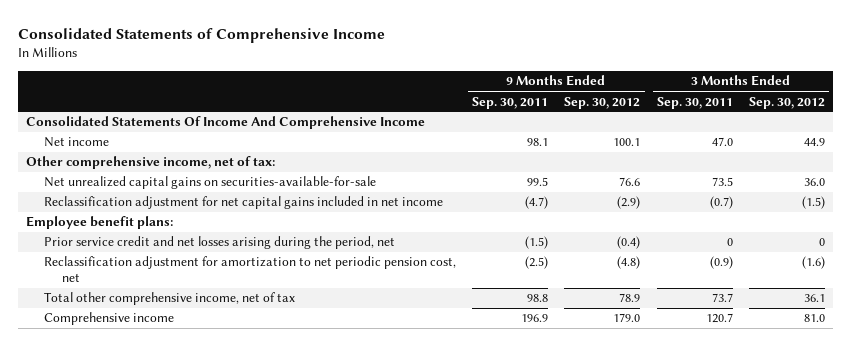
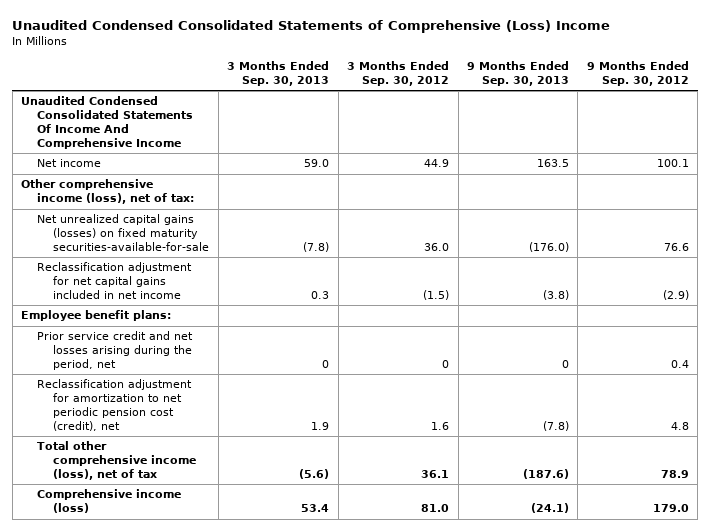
[17,27,385,43] Consolidated Statements of Comprehensive Income -> [12,19,611,33] Unaudited Condensed Consolidated Statements of Comprehensive (Loss) Income
[472,96,549,109] Sep. 30, 2011 -> none
[656,96,733,109] Sep. 30, 2011 -> none
none -> [227,61,330,87] 3 Months Ended Sep. 30, 2013
none -> [467,61,570,87] 9 Months Ended Sep. 30, 2013
[25,116,425,130] Consolidated Statements Of Income And Comprehensive Income -> [21,96,194,150] Unaudited Condensed Consolidated Statements Of Income And Comprehensive Income
[25,156,275,170] Other comprehensive income, net of tax: -> [21,179,195,205] Other comprehensive income (loss), net of tax:
[44,176,377,190] Net unrealized capital gains on securities-available-for-sale -> [37,214,210,252] Net unrealized capital gains (losses) on fixed maturity securities-available-for-sale
[617,236,641,250] (0.4) -> [670,360,689,369] 0.4
[44,256,457,283] Reclassification adjustment for amortization to net periodic pension cost, net -> [37,379,193,432] Reclassification adjustment for amortization to net periodic pension cost (credit), net
[617,256,641,270] (4.8) -> [670,422,689,431] 4.8
[801,256,825,270] (1.6) -> [431,422,450,431] 1.6
[44,292,296,306] Total other comprehensive income, net of tax -> [37,441,197,481] Total other comprehensive income (loss), net of tax
[44,312,175,326] Comprehensive income -> [37,489,182,514] Comprehensive income (loss)

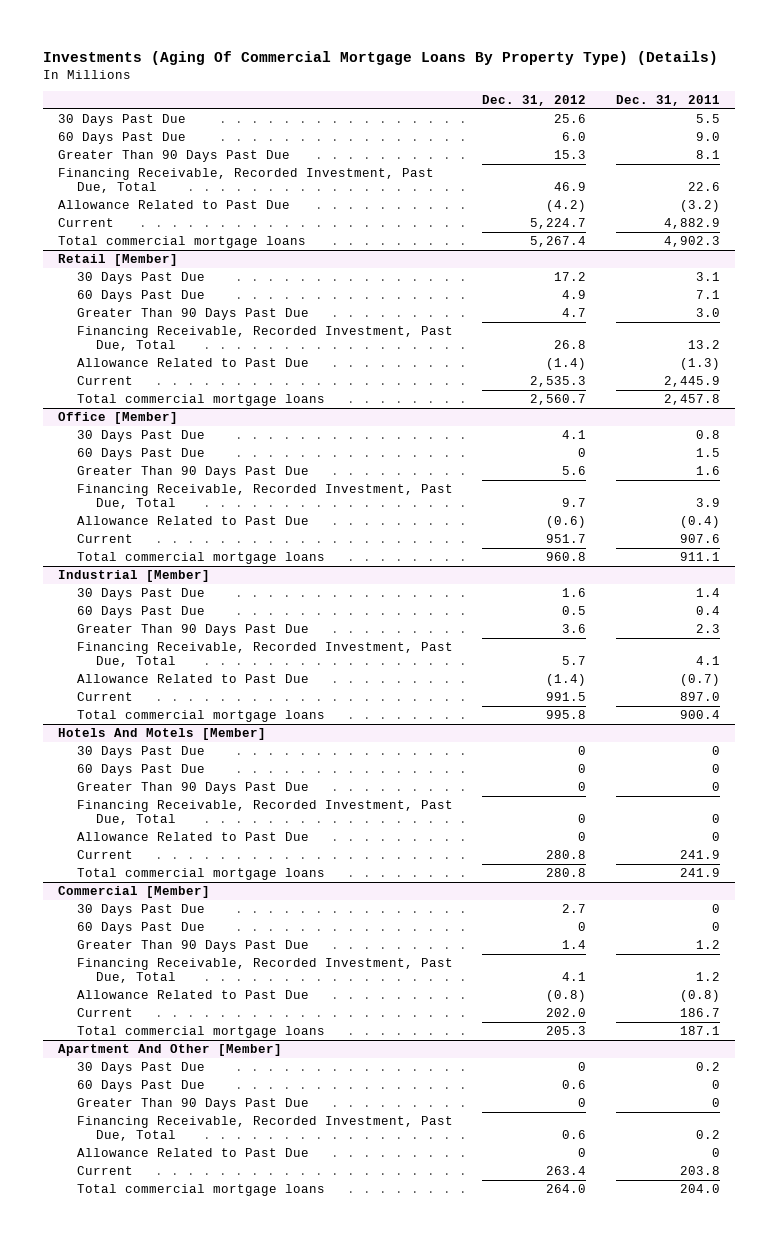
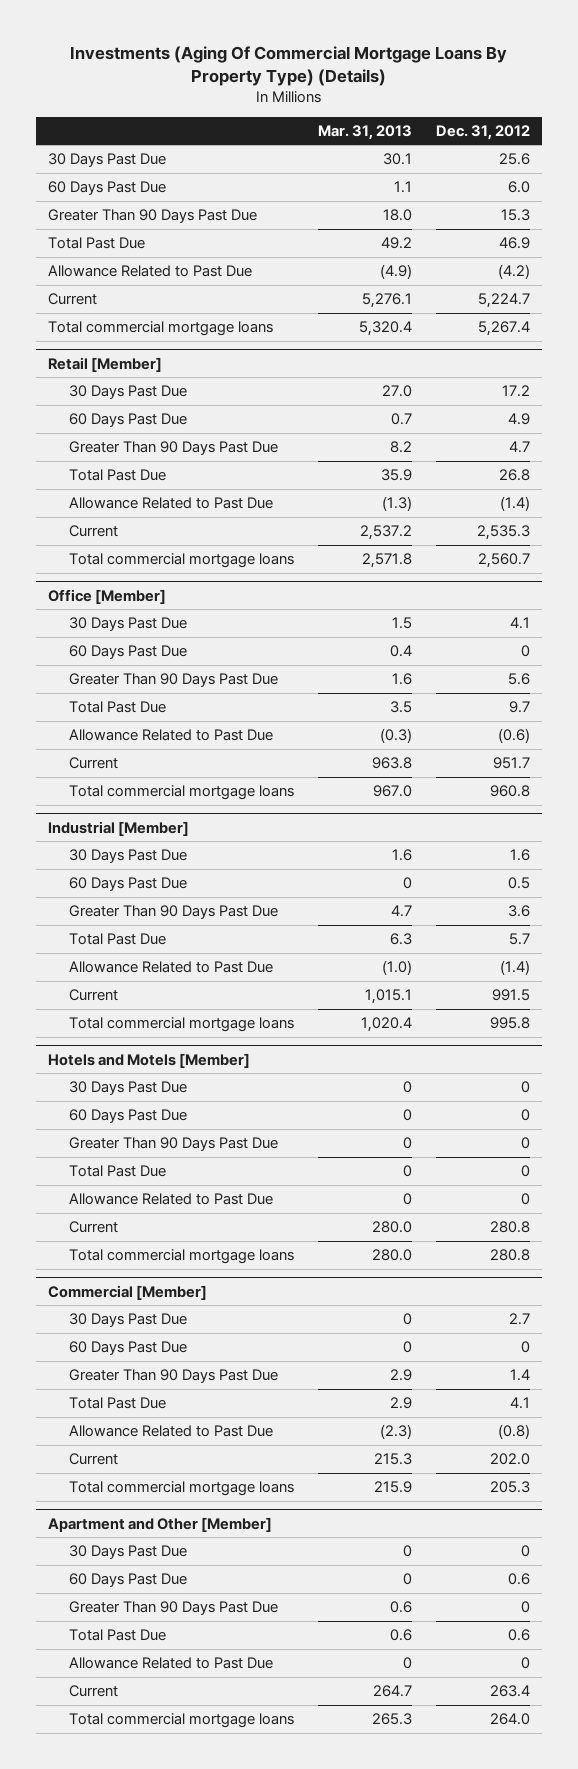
[615,95,720,107] Dec. 31, 2011 -> none
none -> [317,124,412,140] Mar. 31, 2013
[57,167,434,194] Financing Receivable, Recorded Investment, Past Due, Total -> [48,237,146,250] Total Past Due
[76,325,453,352] Financing Receivable, Recorded Investment, Past Due, Total -> [68,469,166,482] Total Past Due
[76,483,453,510] Financing Receivable, Recorded Investment, Past Due, Total -> [68,701,166,714] Total Past Due
[76,641,453,668] Financing Receivable, Recorded Investment, Past Due, Total -> [68,933,166,946] Total Past Due
[57,727,266,740] Hotels And Motels [Member] -> [48,1052,251,1068] Hotels and Motels [Member]
[76,799,453,826] Financing Receivable, Recorded Investment, Past Due, Total -> [68,1165,166,1178] Total Past Due
[76,957,453,984] Financing Receivable, Recorded Investment, Past Due, Total -> [68,1397,166,1410] Total Past Due
[57,1043,282,1056] Apartment And Other [Member] -> [48,1516,273,1532] Apartment and Other [Member]
[76,1115,453,1142] Financing Receivable, Recorded Investment, Past Due, Total -> [68,1629,166,1642] Total Past Due

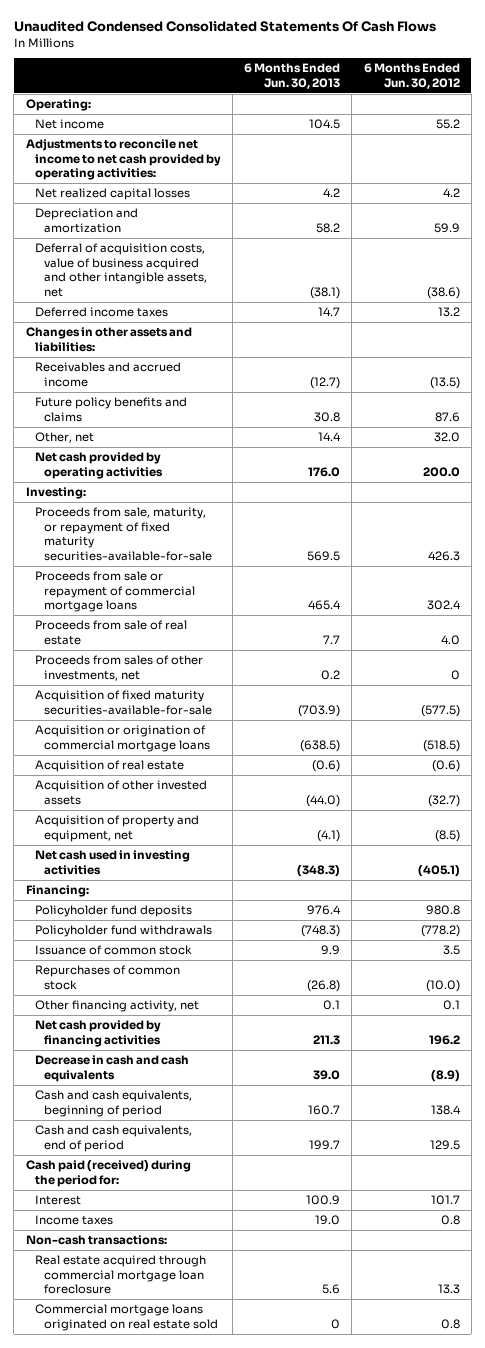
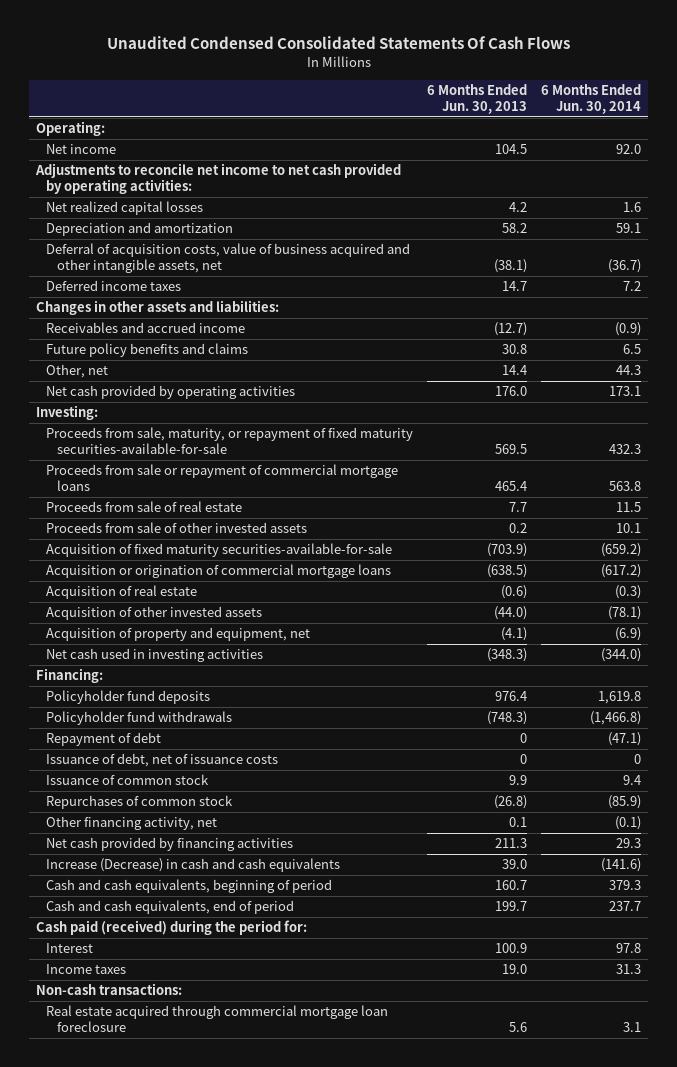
[363,63,460,89] 6 Months Ended Jun. 30, 2012 -> none
none -> [541,84,642,114] 6 Months Ended Jun. 30, 2014
[34,655,203,681] Proceeds from sales of other investments, net -> [46,522,308,534] Proceeds from sale of other invested assets
none -> [46,732,162,747] Repayment of debt
none -> [46,753,279,768] Issuance of debt, net of issuance costs
[34,1055,189,1082] Decrease in cash and cash equivalents -> [46,858,341,873] Increase (Decrease) in cash and cash equivalents
[34,1304,218,1331] Commercial mortgage loans originated on real estate sold -> none

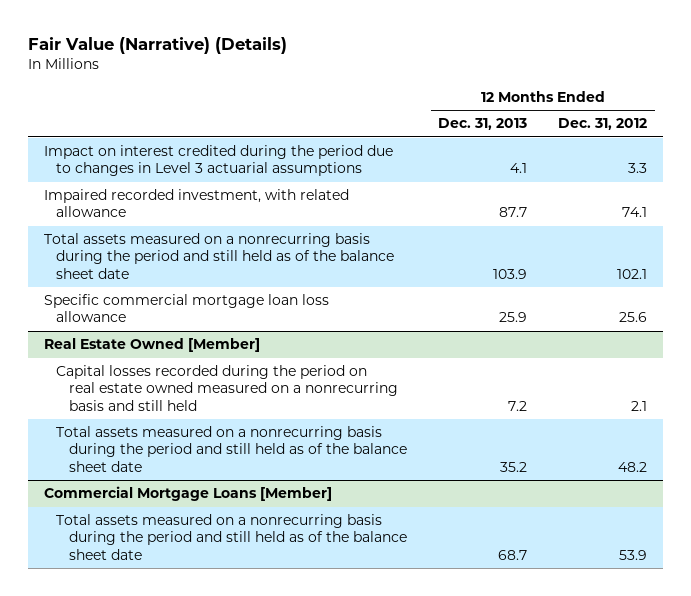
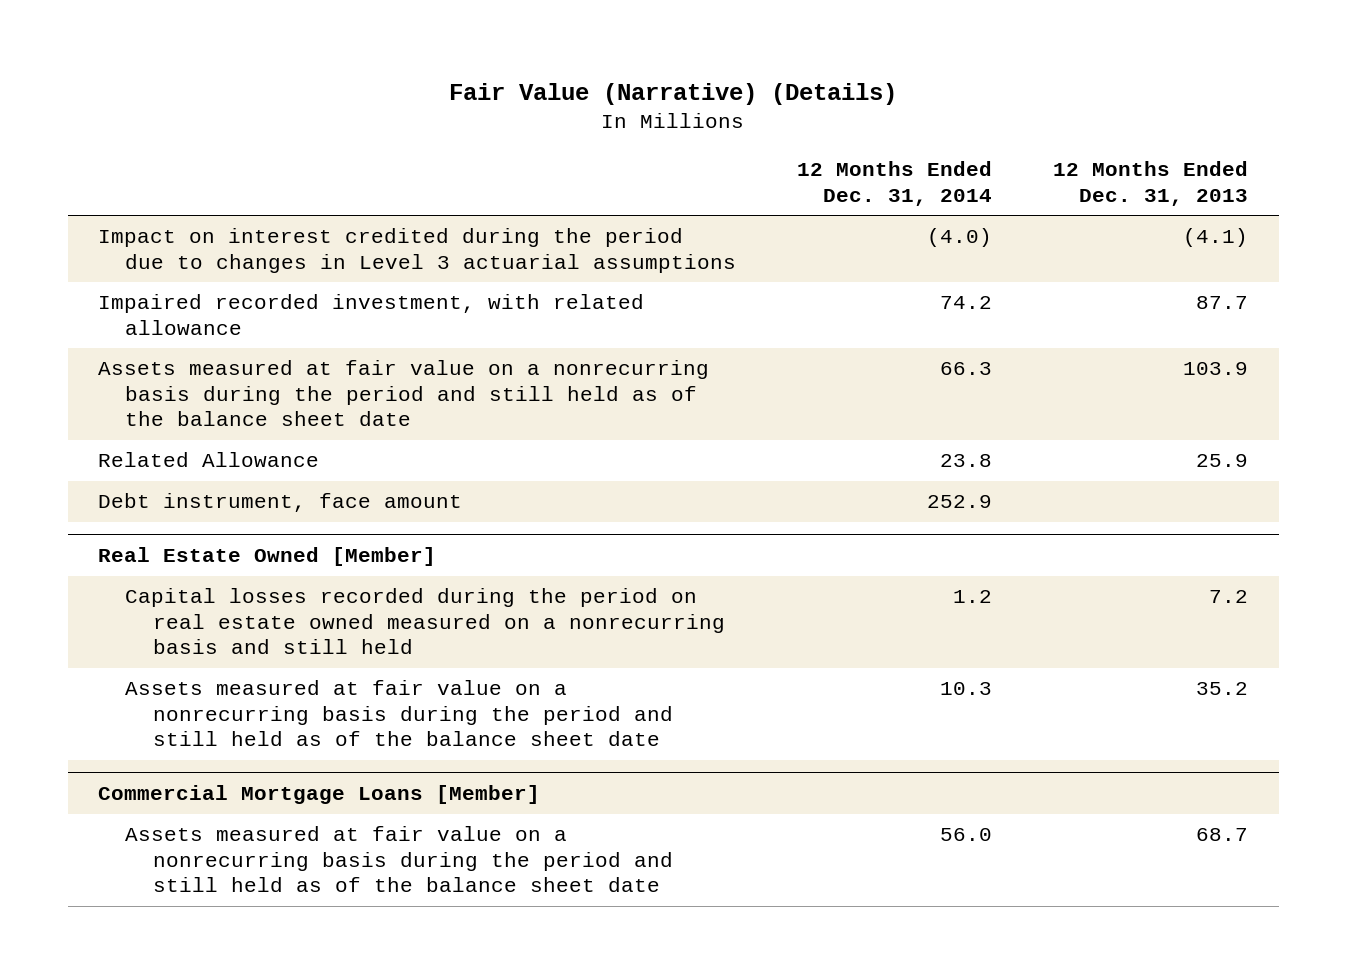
[558,118,648,131] Dec. 31, 2012 -> none
none -> [797,161,993,206] 12 Months Ended Dec. 31, 2014
[510,163,528,174] 4.1 -> [1183,228,1249,248] (4.1)
[43,233,395,279] Total assets measured on a nonrecurring basis during the period and still held as of the balance sheet date -> [98,360,710,427] Assets measured at fair value on a nonrecurring basis during the period and still held as of the balance sheet date
[43,294,329,323] Specific commercial mortgage loan loss allowance -> [98,452,320,468] Related Allowance
none -> [98,493,463,513] Debt instrument, face amount
[56,426,408,472] Total assets measured on a nonrecurring basis during the period and still held as of the balance sheet date -> [125,680,673,747] Assets measured at fair value on a nonrecurring basis during the period and still held as of the balance sheet date
[56,514,408,560] Total assets measured on a nonrecurring basis during the period and still held as of the balance sheet date -> [125,826,673,893] Assets measured at fair value on a nonrecurring basis during the period and still held as of the balance sheet date

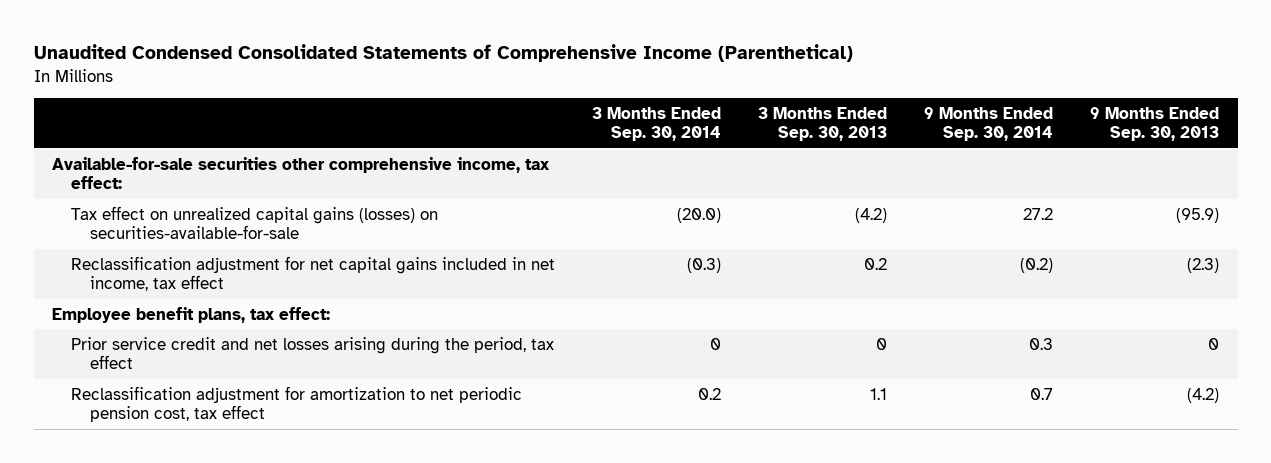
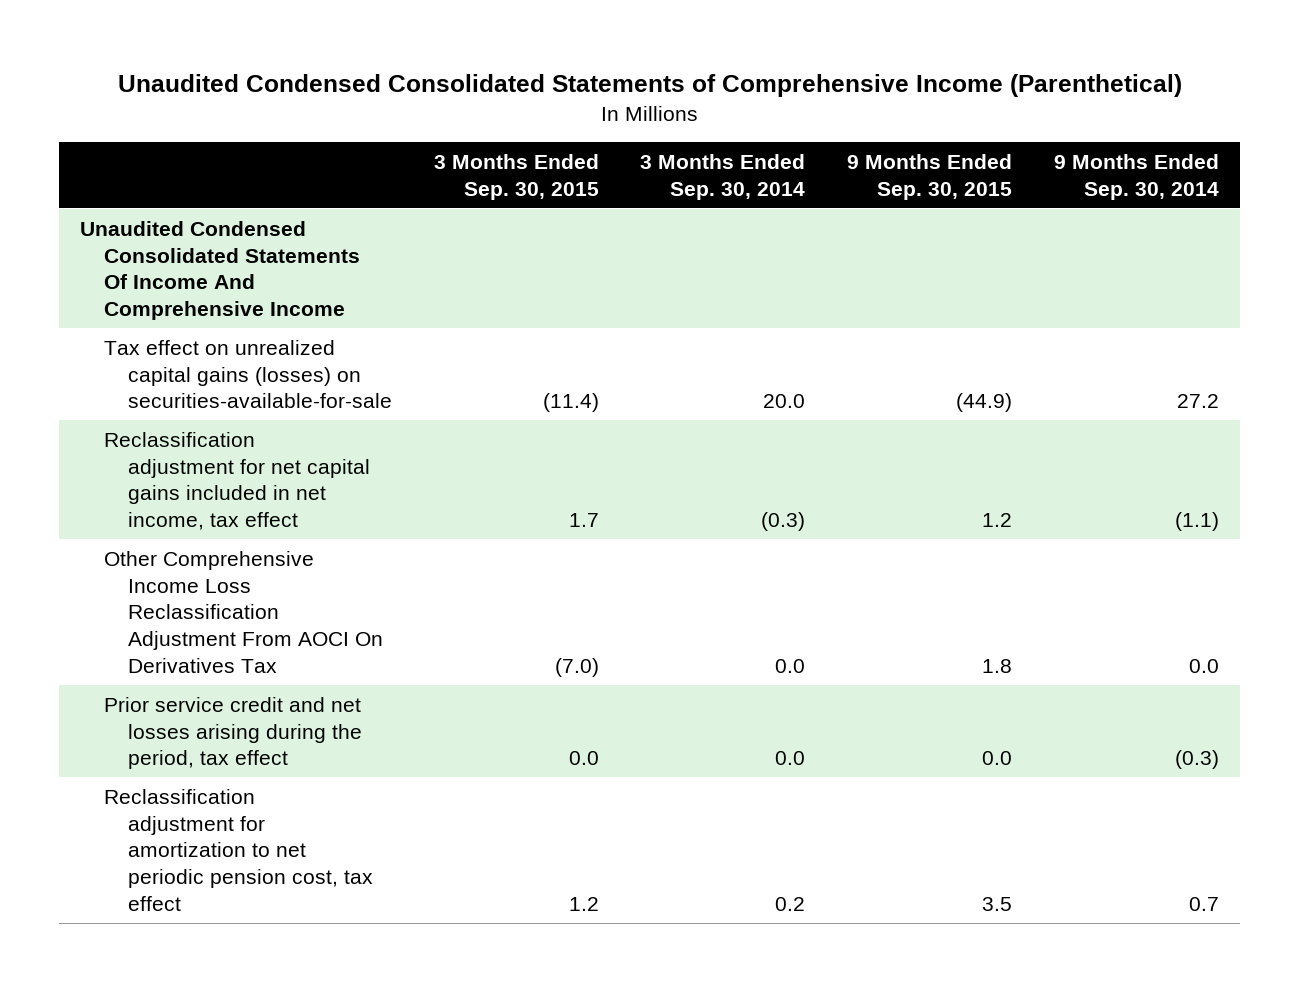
[758,106,888,142] 3 Months Ended Sep. 30, 2013 -> none
[1090,106,1220,142] 9 Months Ended Sep. 30, 2013 -> none
none -> [433,153,599,200] 3 Months Ended Sep. 30, 2015
none -> [847,153,1013,200] 9 Months Ended Sep. 30, 2015
[52,156,551,190] Available-for-sale securities other comprehensive income, tax effect: -> none
[52,306,331,323] Employee benefit plans, tax effect: -> none
none -> [80,220,360,321] Unaudited Condensed Consolidated Statements Of Income And Comprehensive Income
[677,207,722,223] (20.0) -> [763,394,806,409] 20.0
[1020,257,1054,273] (0.2) -> [1175,512,1220,532] (1.1)
none -> [103,550,383,673] Other Comprehensive Income Loss Reclassification Adjustment From AOCI On Derivatives Tax
[710,337,722,350] 0 -> [775,751,806,766] 0.0
[1029,337,1054,350] 0.3 -> [1175,750,1220,770] (0.3)

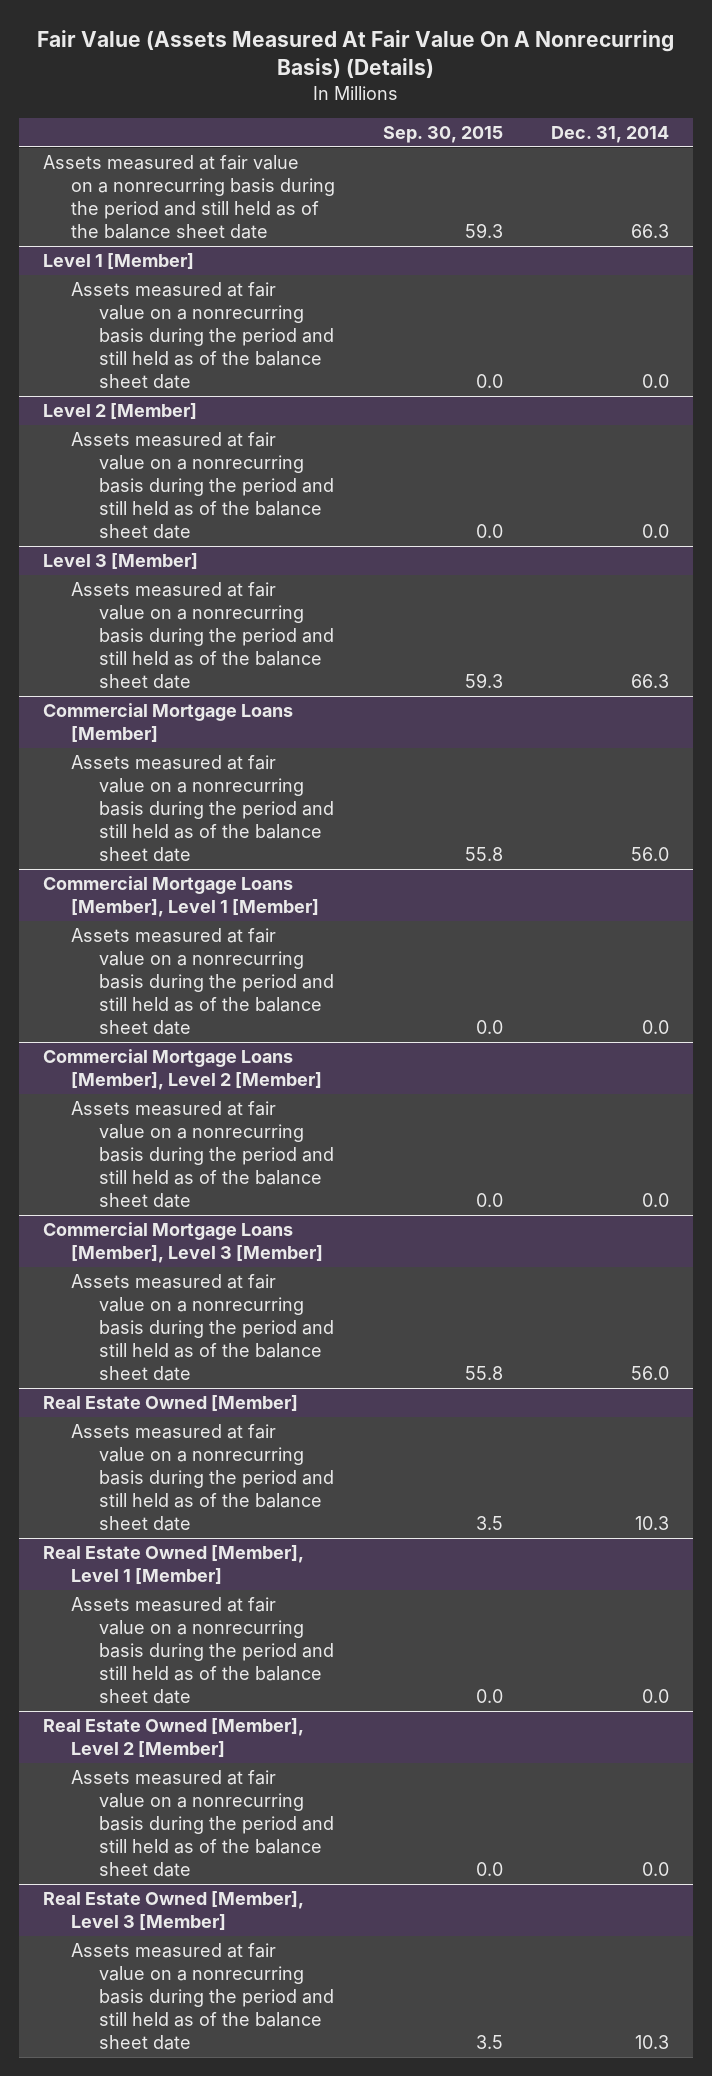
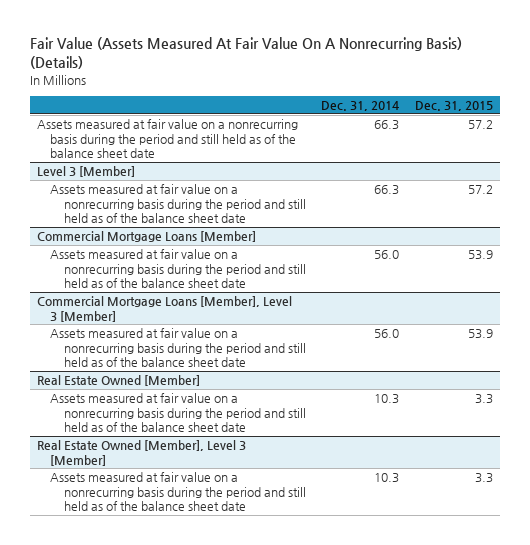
[382,125,503,143] Sep. 30, 2015 -> none
none -> [414,100,493,111] Dec. 31, 2015
[43,253,195,271] Level 1 [Member] -> none
[70,282,334,390] Assets measured at fair value on a nonrecurring basis during the period and still held as of the balance sheet date -> none
[43,403,198,421] Level 2 [Member] -> none
[70,432,334,540] Assets measured at fair value on a nonrecurring basis during the period and still held as of the balance sheet date -> none
[43,876,319,918] Commercial Mortgage Loans [Member], Level 1 [Member] -> none
[70,928,334,1036] Assets measured at fair value on a nonrecurring basis during the period and still held as of the balance sheet date -> none
[43,1049,322,1091] Commercial Mortgage Loans [Member], Level 2 [Member] -> none
[70,1101,334,1209] Assets measured at fair value on a nonrecurring basis during the period and still held as of the balance sheet date -> none
[43,1545,305,1586] Real Estate Owned [Member], Level 1 [Member] -> none
[70,1597,334,1705] Assets measured at fair value on a nonrecurring basis during the period and still held as of the balance sheet date -> none
[43,1718,305,1759] Real Estate Owned [Member], Level 2 [Member] -> none
[70,1770,334,1878] Assets measured at fair value on a nonrecurring basis during the period and still held as of the balance sheet date -> none

